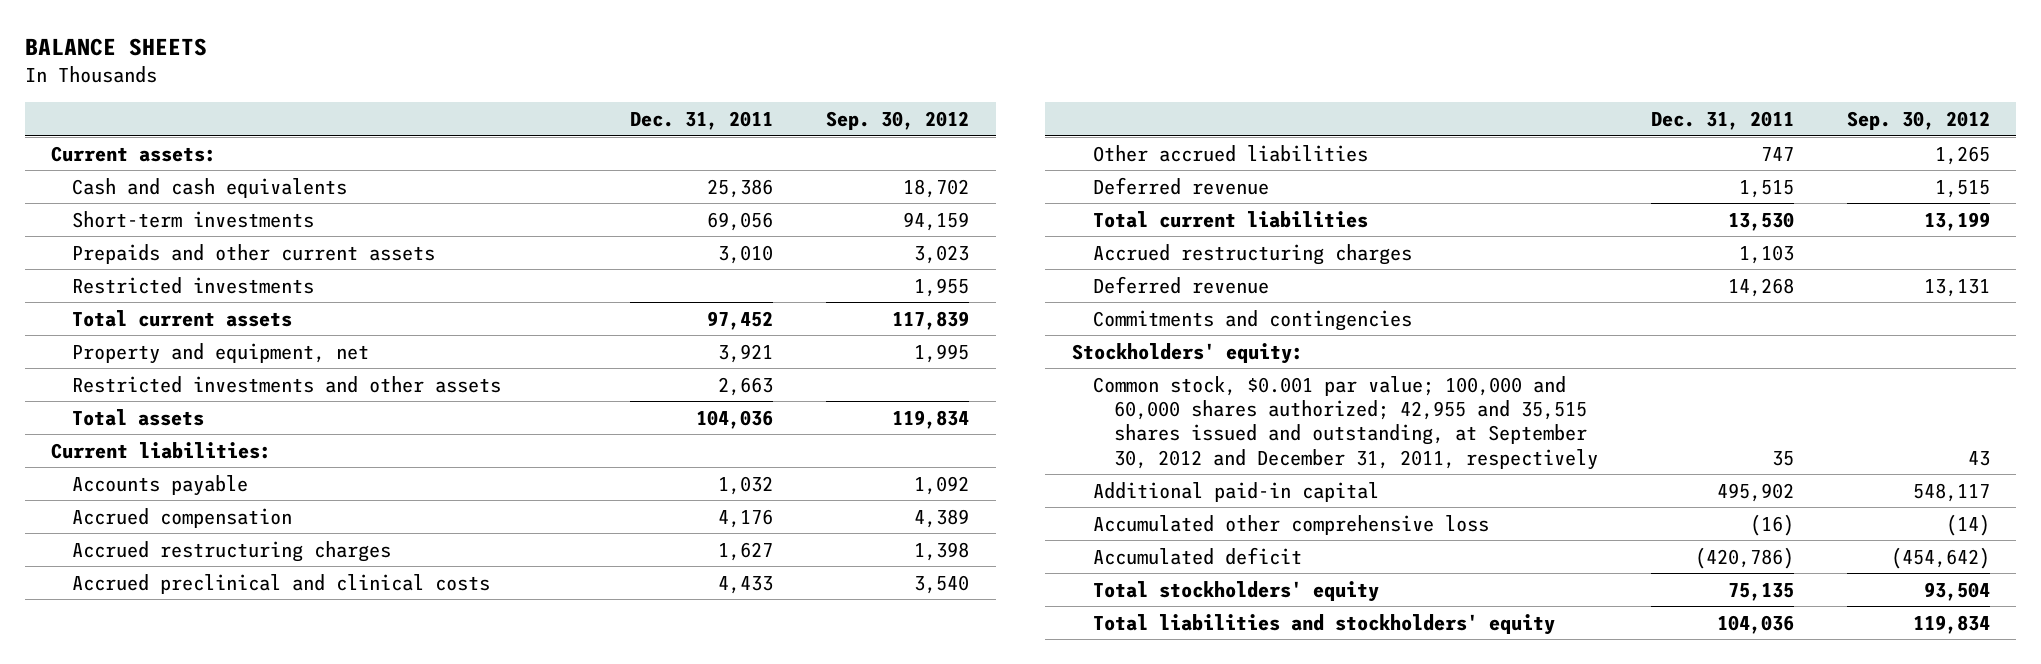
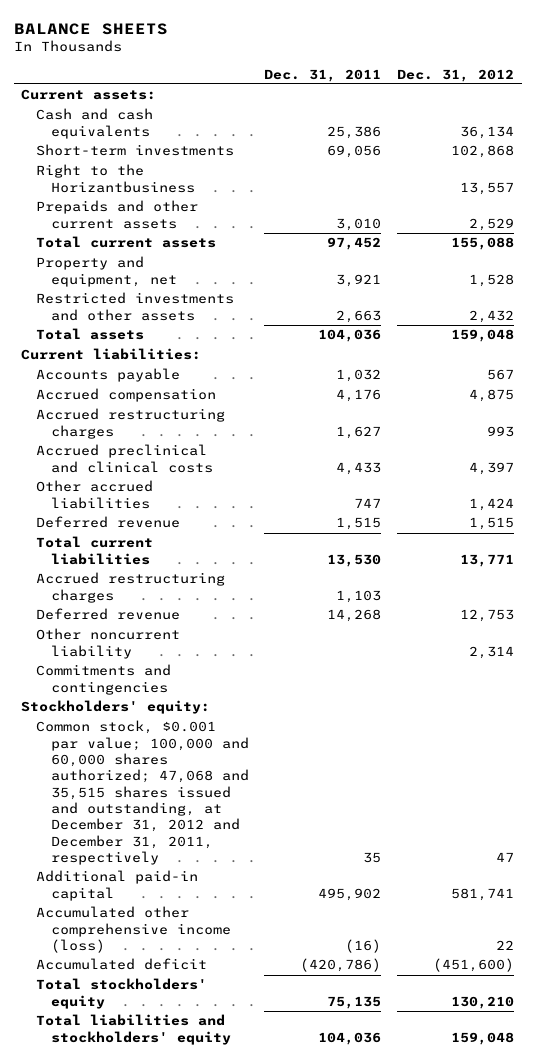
[826,110,970,130] Sep. 30, 2012 -> none
none -> [396,68,514,82] Dec. 31, 2012
none -> [35,164,195,193] Right to the Horizantbusiness
[72,276,315,294] Restricted investments -> none
none -> [35,628,180,659] Other noncurrent liability
[1092,375,1598,470] Common stock, $0.001 par value; 100,000 and 60,000 shares authorized; 42,955 and 35,515 shares issued and outstanding, at September 30, 2012 and December 31, 2011, respectively -> [35,720,249,865] Common stock, $0.001 par value; 100,000 and 60,000 shares authorized; 47,068 and 35,515 shares issued and outstanding, at December 31, 2012 and December 31, 2011, respectively
[1092,514,1489,535] Accumulated other comprehensive loss -> [35,906,231,953] Accumulated other comprehensive income (loss)

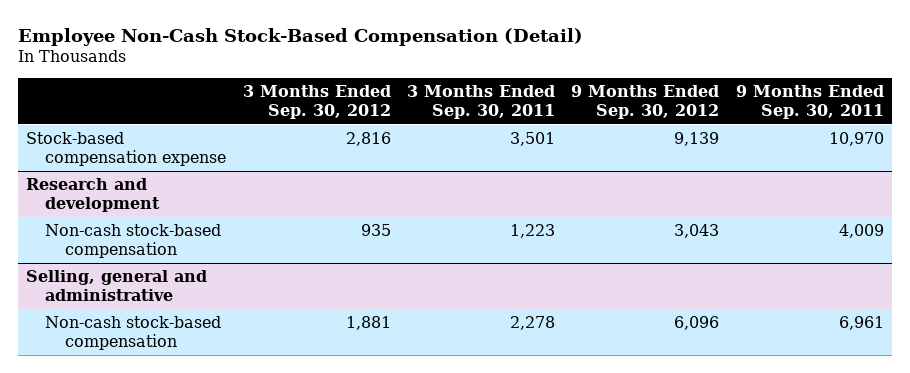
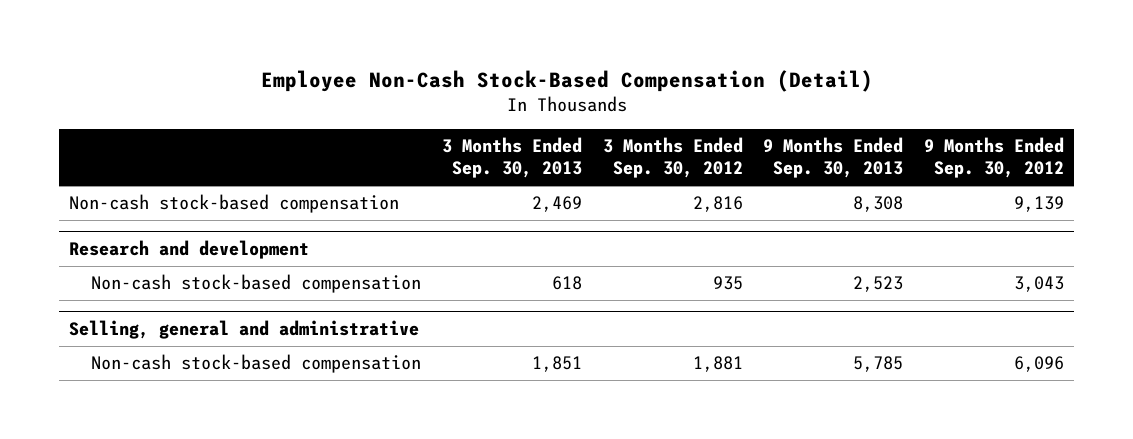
[407,85,556,119] 3 Months Ended Sep. 30, 2011 -> none
[735,85,884,119] 9 Months Ended Sep. 30, 2011 -> none
none -> [441,137,582,179] 3 Months Ended Sep. 30, 2013
none -> [763,137,904,179] 9 Months Ended Sep. 30, 2013
[25,132,227,166] Stock-based compensation expense -> [69,194,400,214] Non-cash stock-based compensation

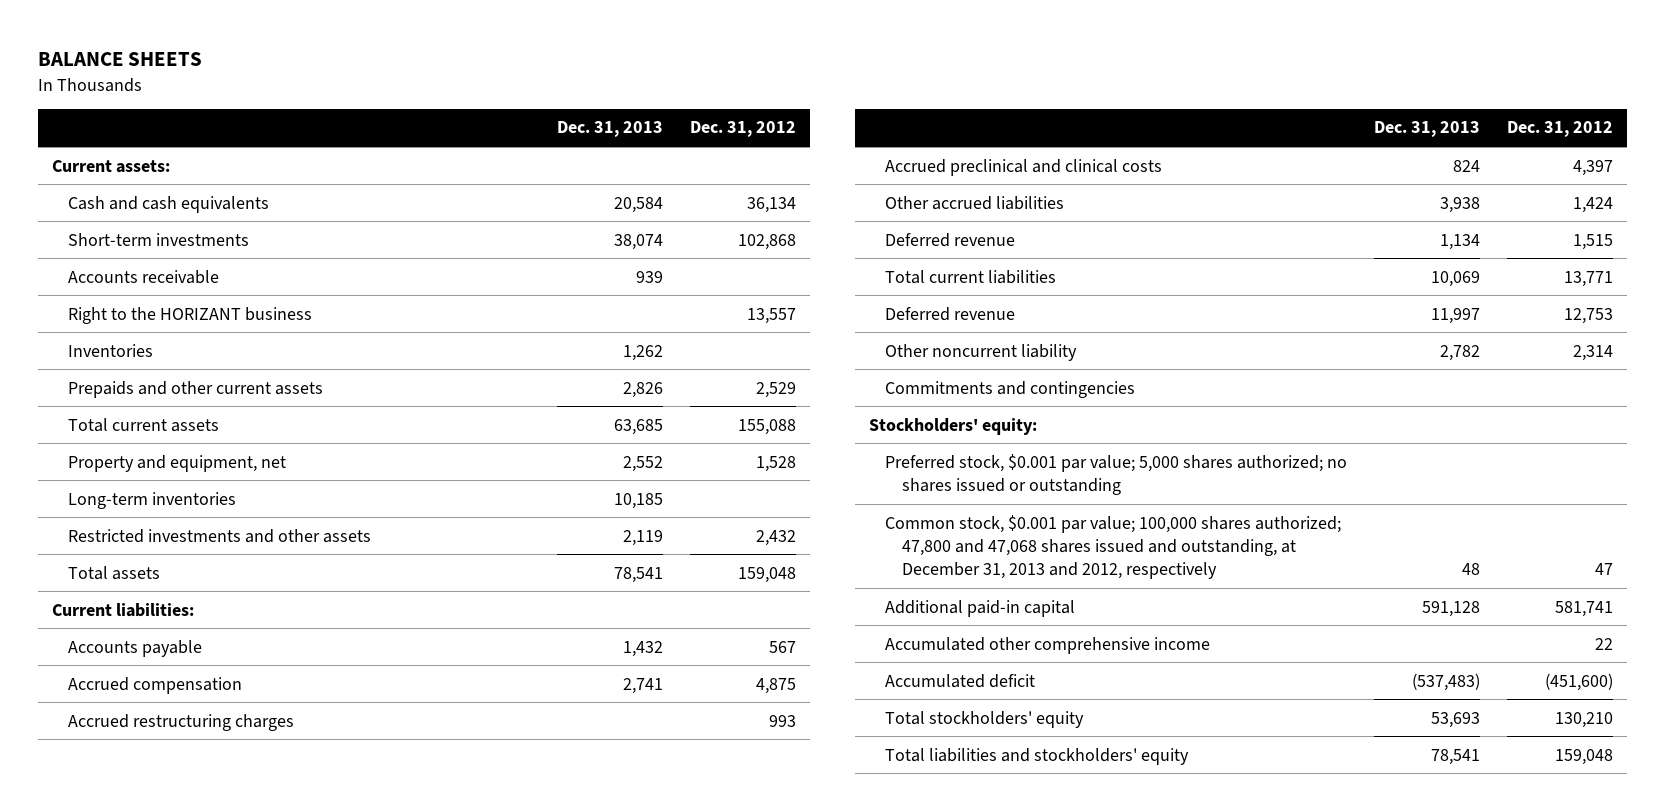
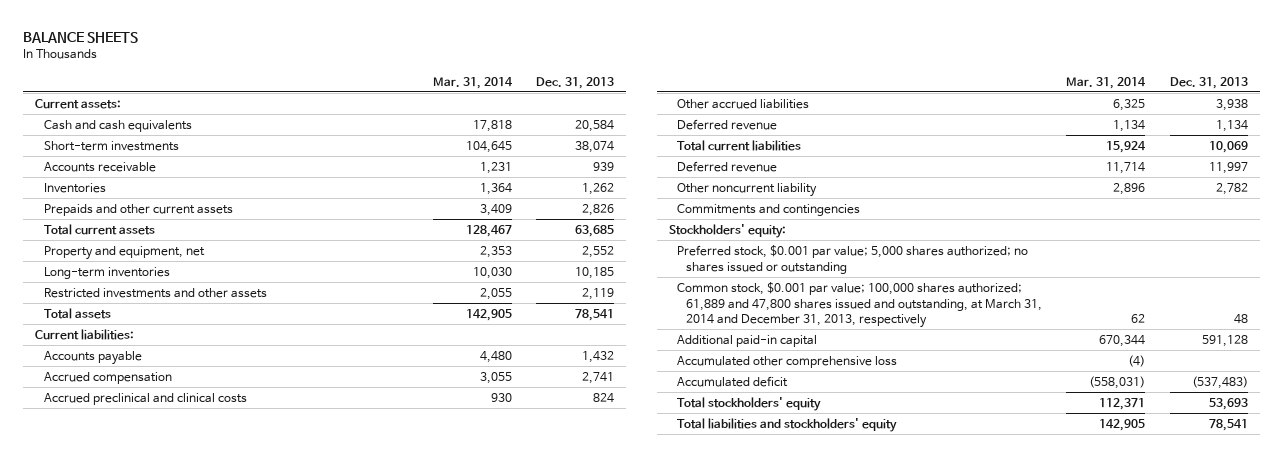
[690,121,797,138] Dec. 31, 2012 -> none
none -> [433,76,514,89] Mar. 31, 2014
[68,306,313,324] Right to the HORIZANT business -> none
[68,713,295,731] Accrued restructuring charges -> none
[885,514,1342,580] Common stock, $0.001 par value; 100,000 shares authorized; 47,800 and 47,068 shares issued and outstanding, at December 31, 2013 and 2012, respectively -> [677,281,1043,329] Common stock, $0.001 par value; 100,000 shares authorized; 61,889 and 47,800 shares issued and outstanding, at March 31, 2014 and December 31, 2013, respectively
[885,636,1211,654] Accumulated other comprehensive income -> [677,355,898,368] Accumulated other comprehensive loss

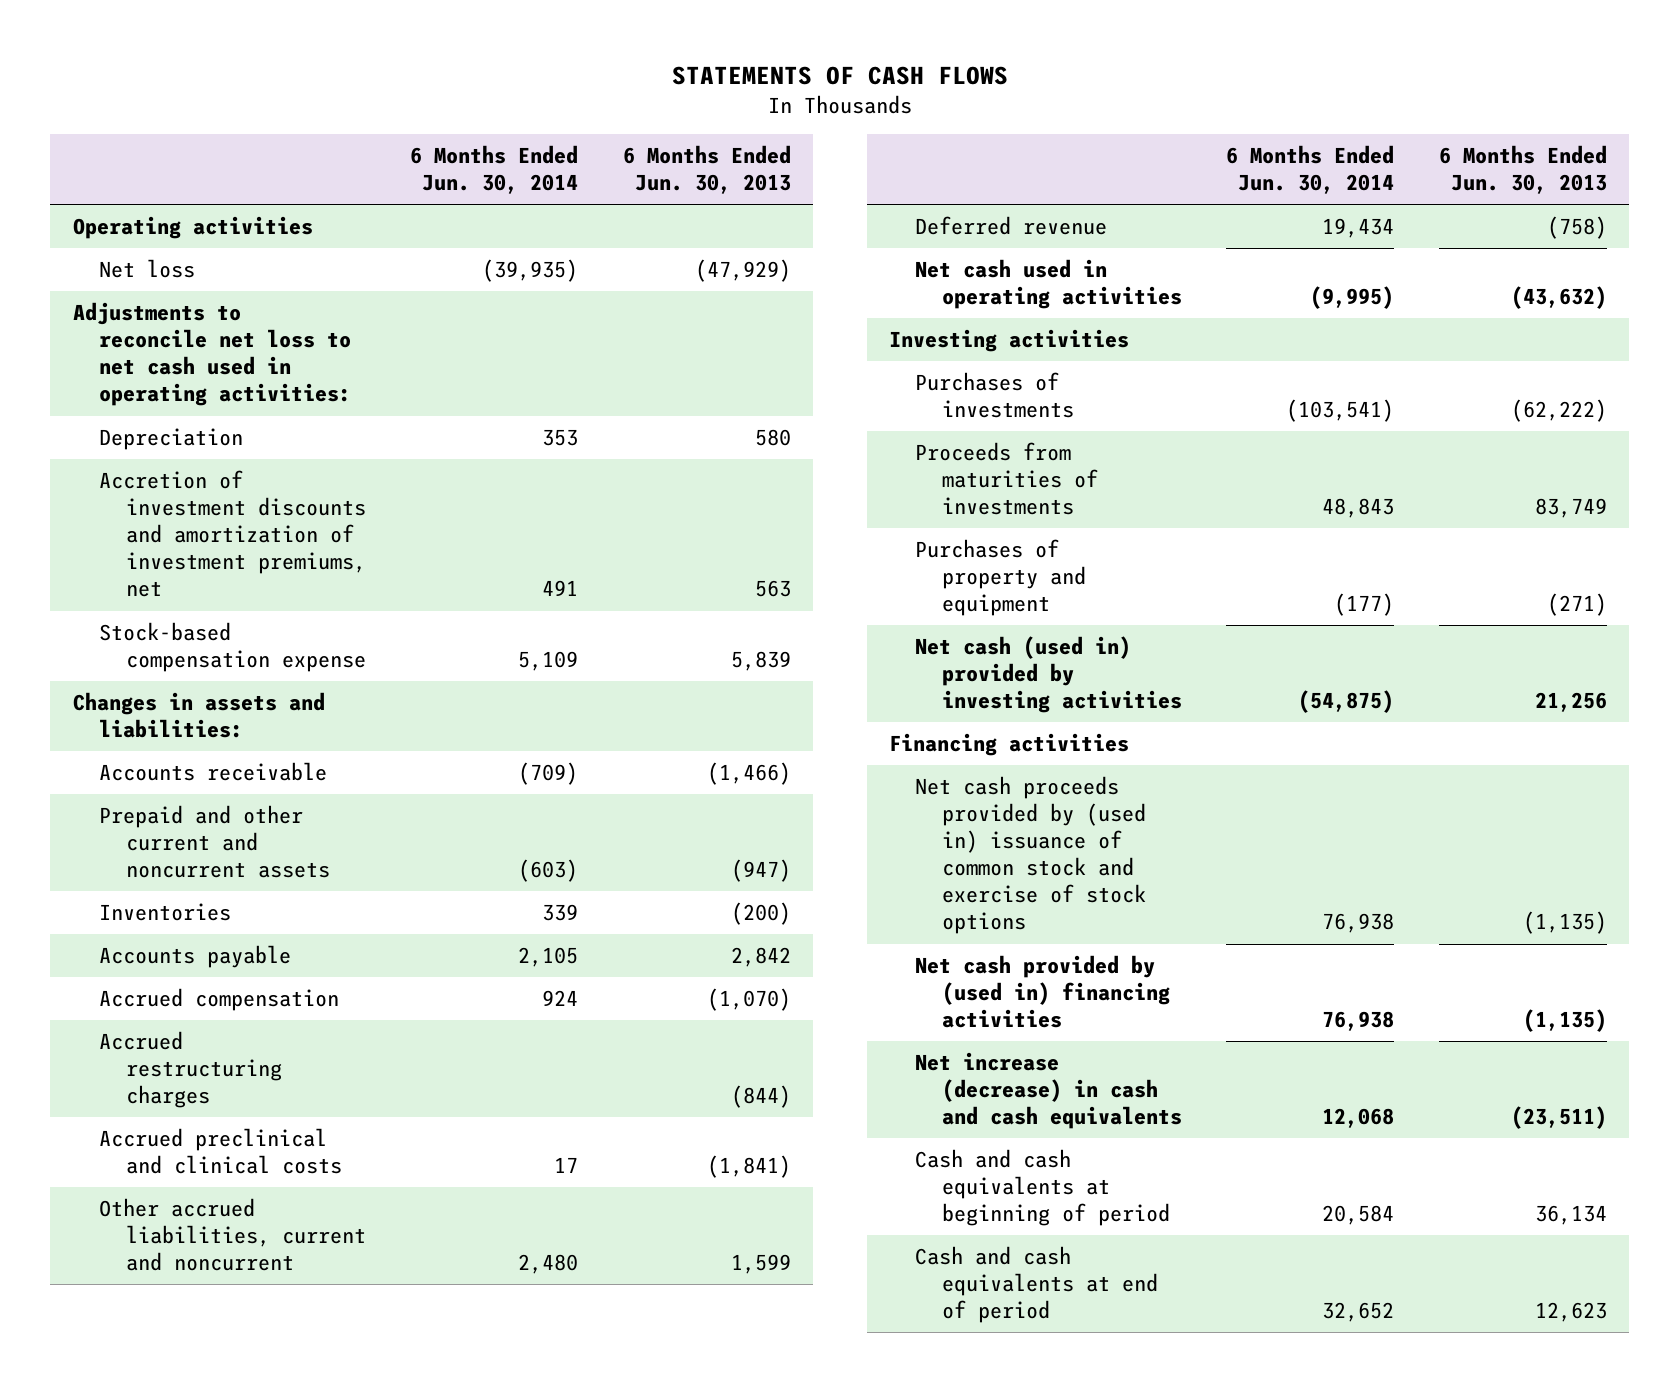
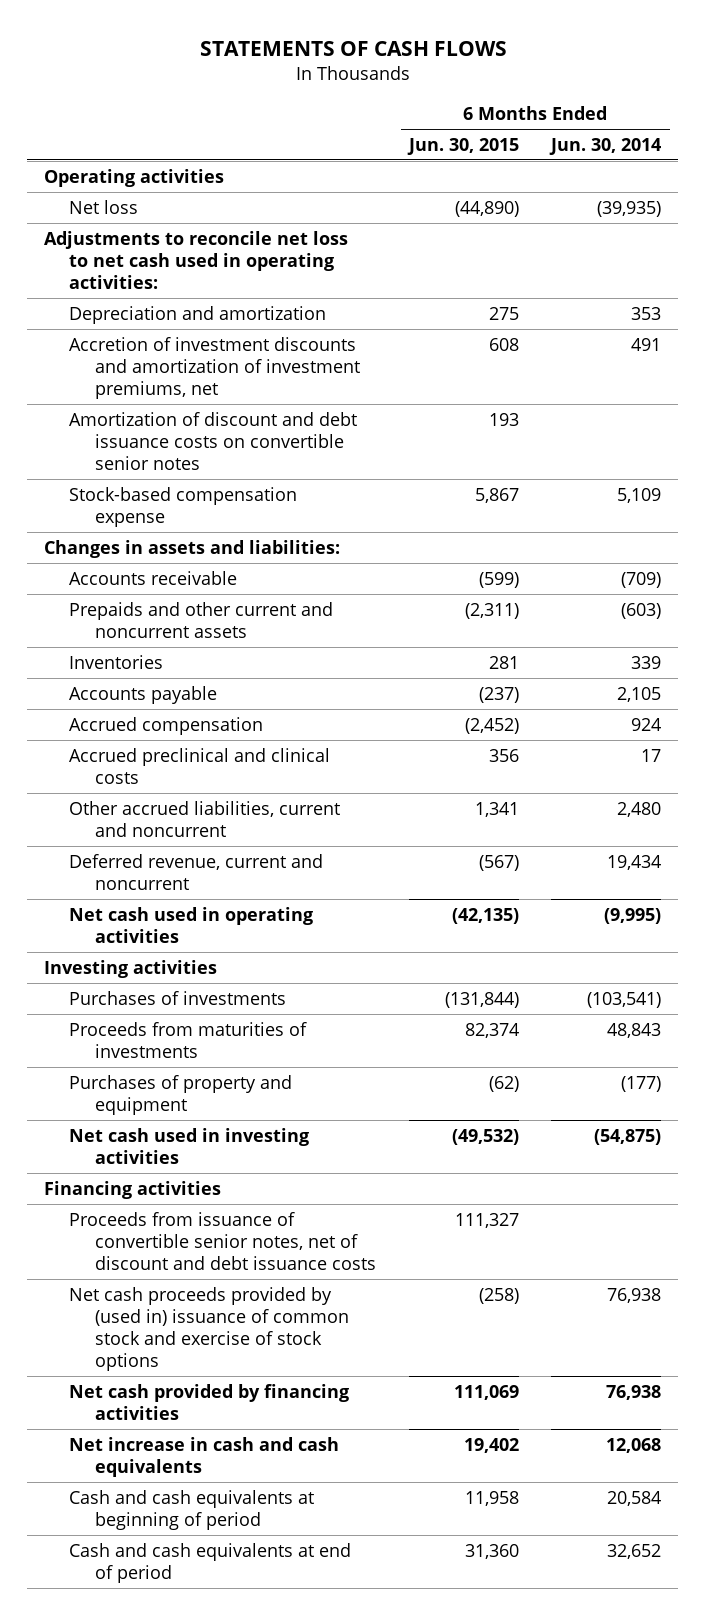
[622,145,791,195] 6 Months Ended Jun. 30, 2013 -> none
none -> [406,137,519,155] Jun. 30, 2015
[99,428,244,451] Depreciation -> [69,305,327,324] Depreciation and amortization
none -> [69,411,358,470] Amortization of discount and debt issuance costs on convertible senior notes
[99,805,330,879] Prepaid and other current and noncurrent assets -> [69,601,334,638] Prepaids and other current and noncurrent assets
[99,1031,282,1109] Accrued restructuring charges -> none
[915,216,1108,236] Deferred revenue -> [69,853,324,890] Deferred revenue, current and noncurrent
[915,636,1182,714] Net cash (used in) provided by investing activities -> [69,1127,310,1164] Net cash used in investing activities
none -> [69,1211,377,1270] Proceeds from issuance of convertible senior notes, net of discount and debt issuance costs
[915,955,1170,1029] Net cash provided by (used in) financing activities -> [69,1383,350,1420] Net cash provided by financing activities
[915,1052,1182,1130] Net increase (decrease) in cash and cash equivalents -> [69,1436,340,1477] Net increase in cash and cash equivalents

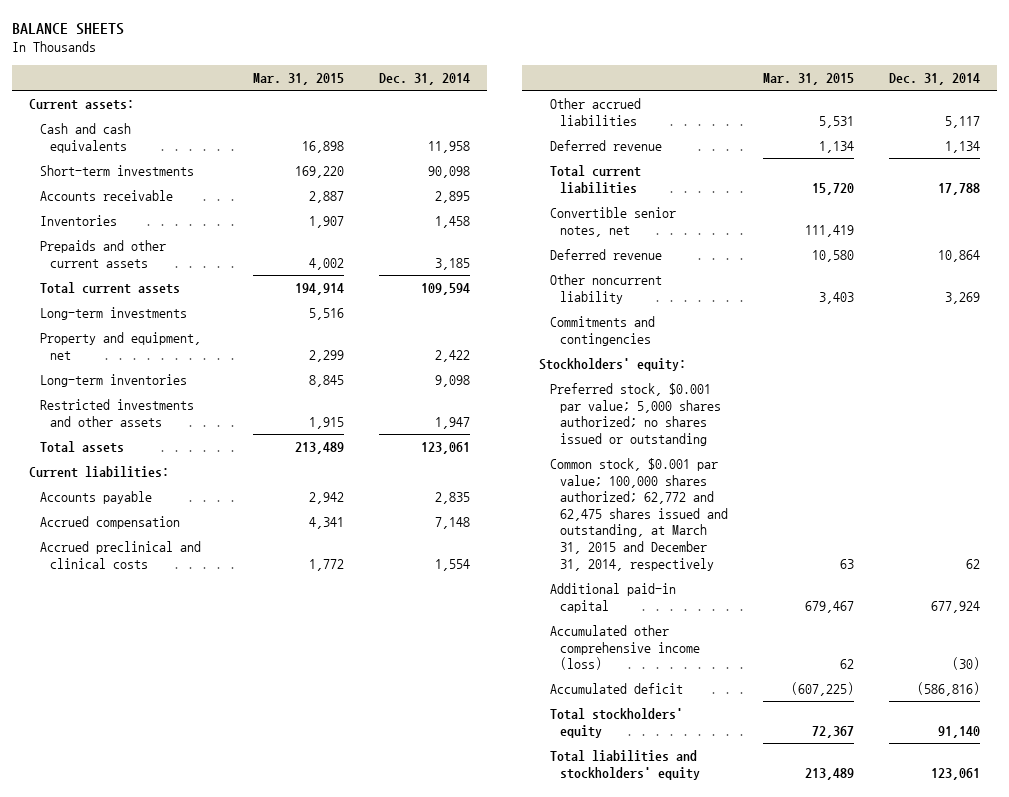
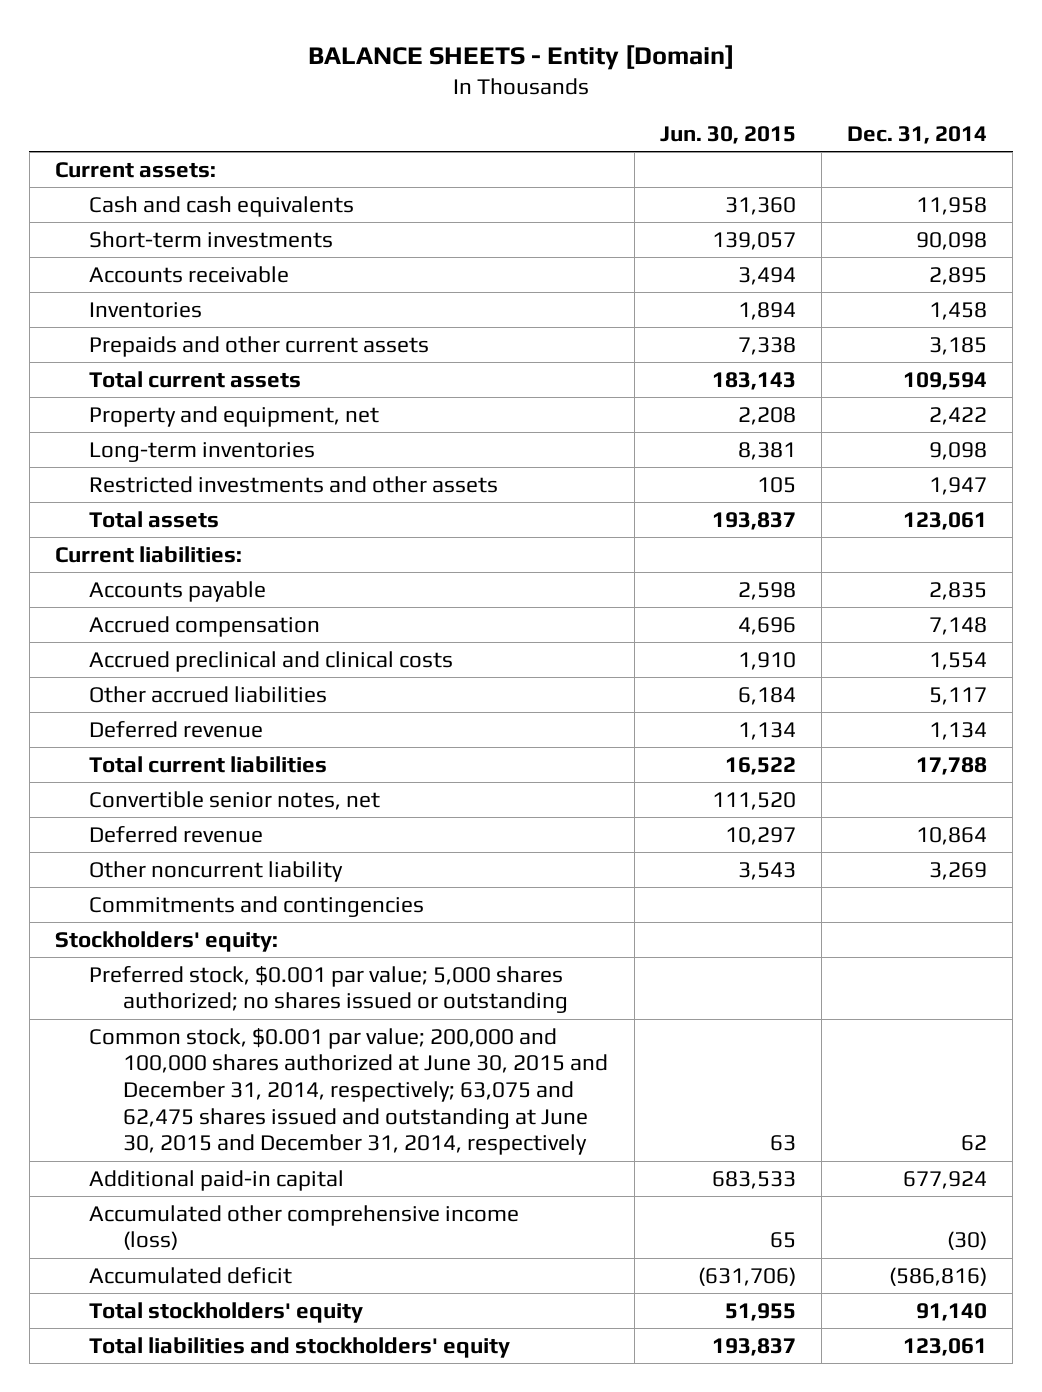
[11,23,124,36] BALANCE SHEETS -> [308,44,735,70] BALANCE SHEETS - Entity [Domain]
[253,73,345,86] Mar. 31, 2015 -> none
none -> [659,125,796,144] Jun. 30, 2015
[39,306,187,320] Long-term investments -> none
[549,457,729,571] Common stock, $0.001 par value; 100,000 shares authorized; 62,772 and 62,475 shares issued and outstanding, at March 31, 2015 and December 31, 2014, respectively -> [89,1027,609,1156] Common stock, $0.001 par value; 200,000 and 100,000 shares authorized at June 30, 2015 and December 31, 2014, respectively; 63,075 and 62,475 shares issued and outstanding at June 30, 2015 and December 31, 2014, respectively

